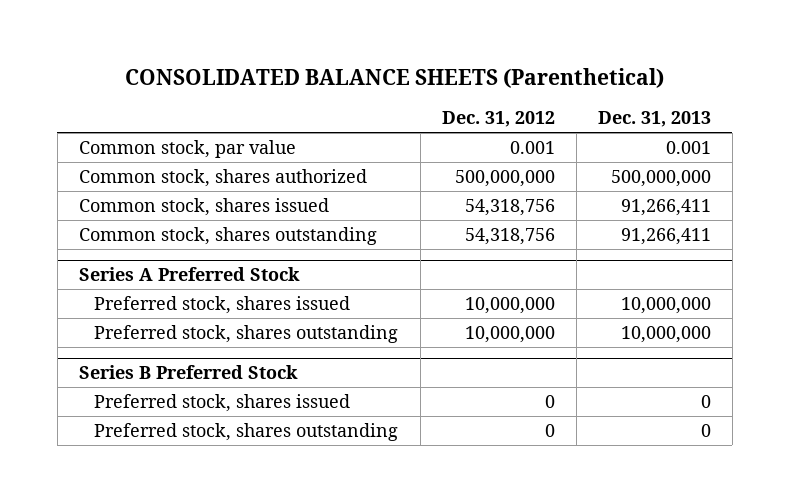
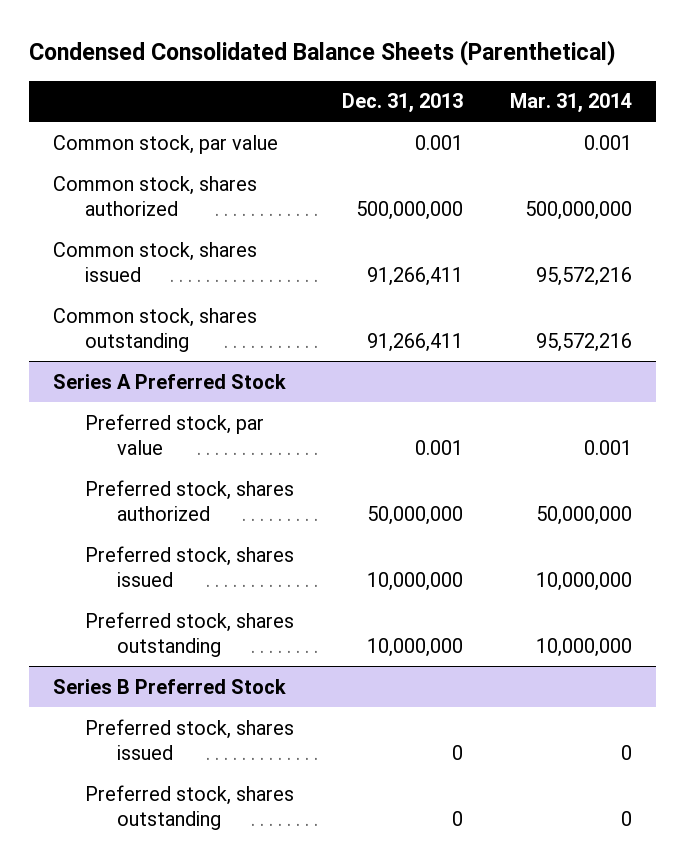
[124,68,664,89] CONSOLIDATED BALANCE SHEETS (Parenthetical) -> [29,40,617,67] Condensed Consolidated Balance Sheets (Parenthetical)
[441,111,555,128] Dec. 31, 2012 -> none
none -> [510,93,633,114] Mar. 31, 2014
none -> [84,413,264,455] Preferred stock, par value
none -> [84,479,294,521] Preferred stock, shares authorized

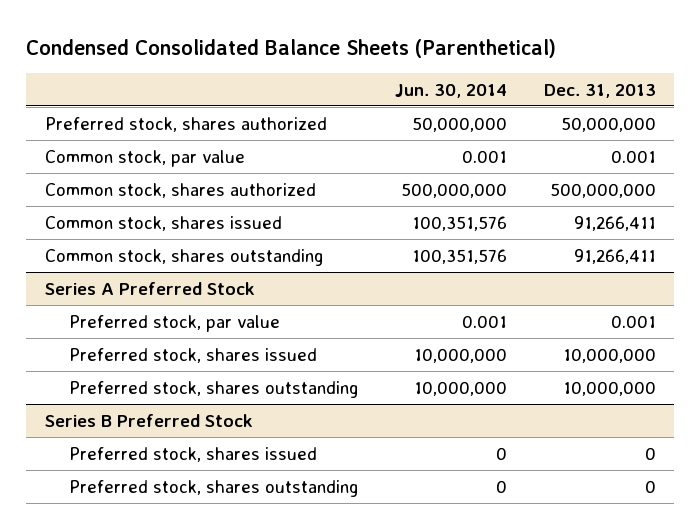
[510,93,633,114] Mar. 31, 2014 -> none
none -> [394,83,507,98] Jun. 30, 2014
none -> [44,116,327,132] Preferred stock, shares authorized
[84,479,294,521] Preferred stock, shares authorized -> none

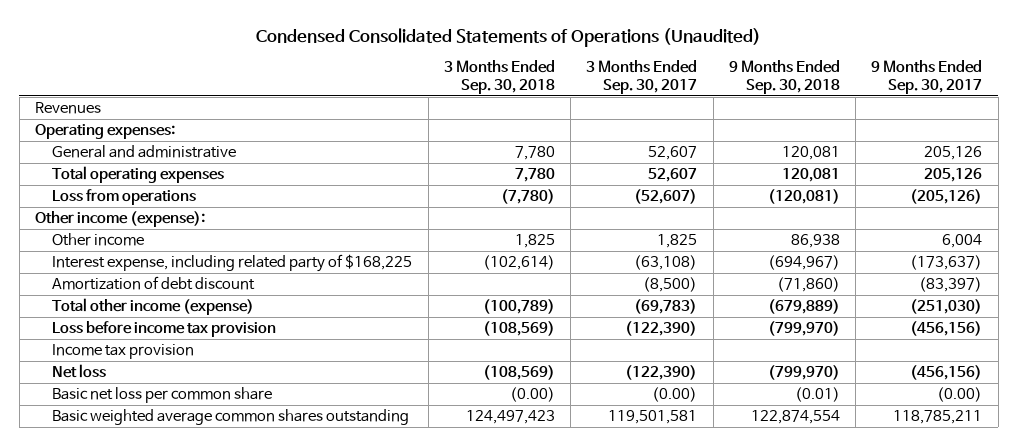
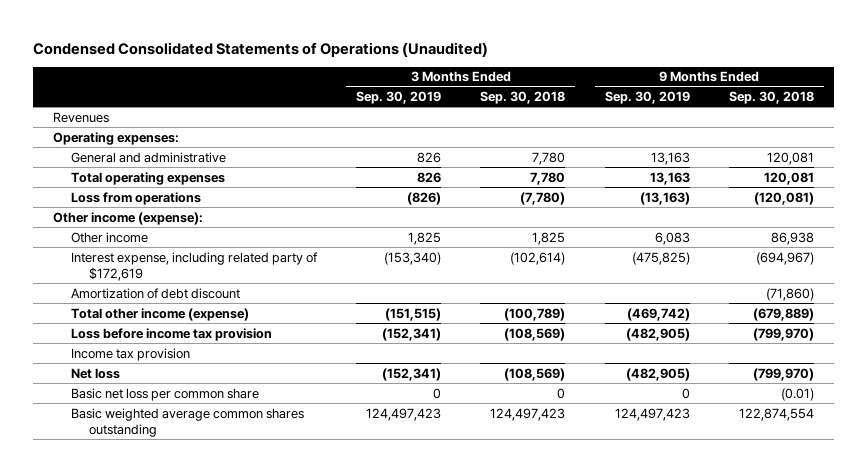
[586,60,698,94] 3 Months Ended Sep. 30, 2017 -> none
[871,60,983,94] 9 Months Ended Sep. 30, 2017 -> none
none -> [356,91,442,105] Sep. 30, 2019
none -> [604,91,690,105] Sep. 30, 2019
[52,254,413,273] Interest expense, including related party of $168,225 -> [70,251,318,281] Interest expense, including related party of $172,619
[509,387,555,403] (0.00) -> [557,387,566,399] 0

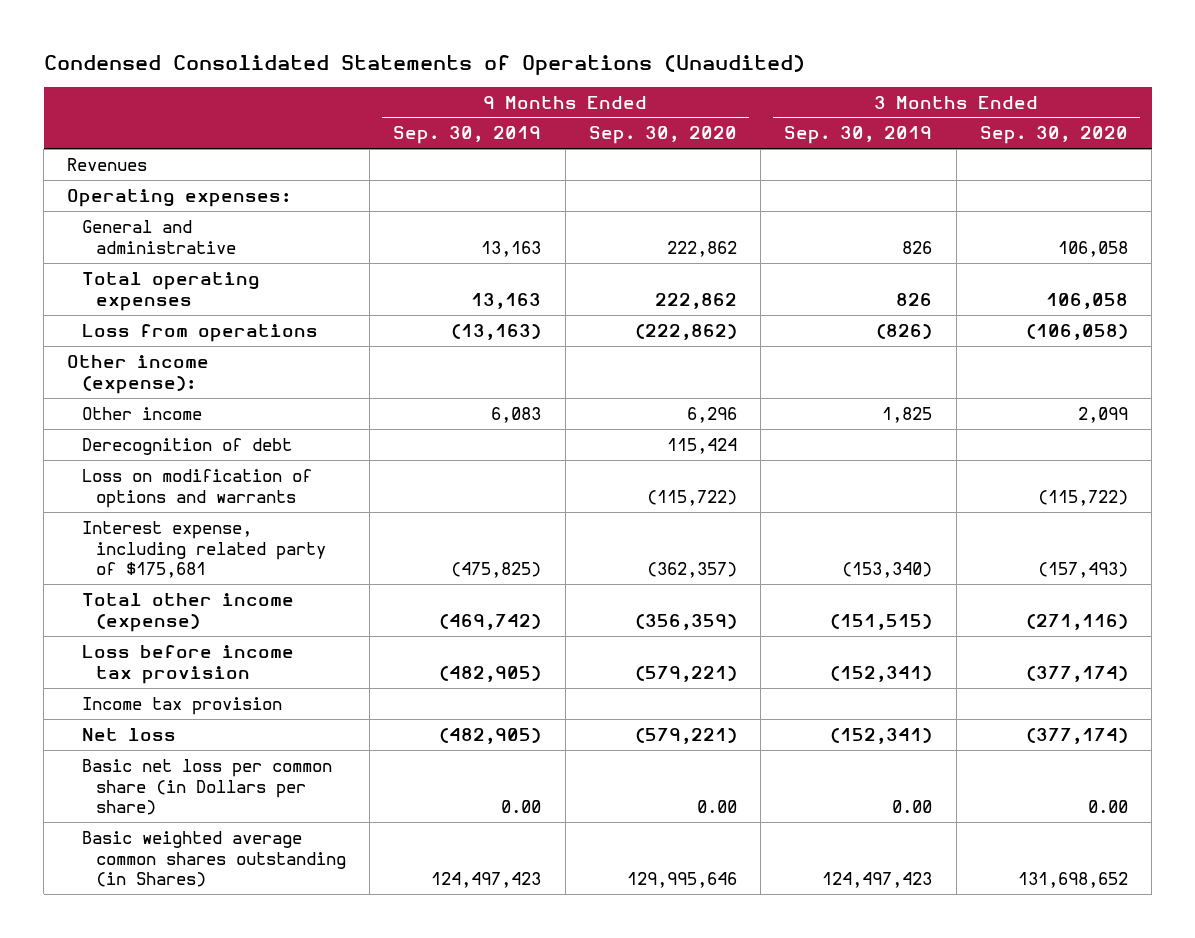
[480,91,566,105] Sep. 30, 2018 -> none
[728,91,814,105] Sep. 30, 2018 -> none
none -> [588,126,737,145] Sep. 30, 2020
none -> [979,126,1128,145] Sep. 30, 2020
[70,287,240,299] Amortization of debt discount -> none
none -> [81,437,292,455] Derecognition of debt
none -> [81,468,312,508] Loss on modification of options and warrants
[70,251,318,281] Interest expense, including related party of $172,619 -> [81,520,326,579] Interest expense, including related party of $175,681
[70,387,259,401] Basic net loss per common share -> [81,758,332,816] Basic net loss per common share (in Dollars per share)
[433,387,442,399] 0 -> [892,800,933,814] 0.00
[681,387,690,399] 0 -> [501,800,542,814] 0.00
[70,407,304,437] Basic weighted average common shares outstanding -> [81,830,346,888] Basic weighted average common shares outstanding (in Shares)

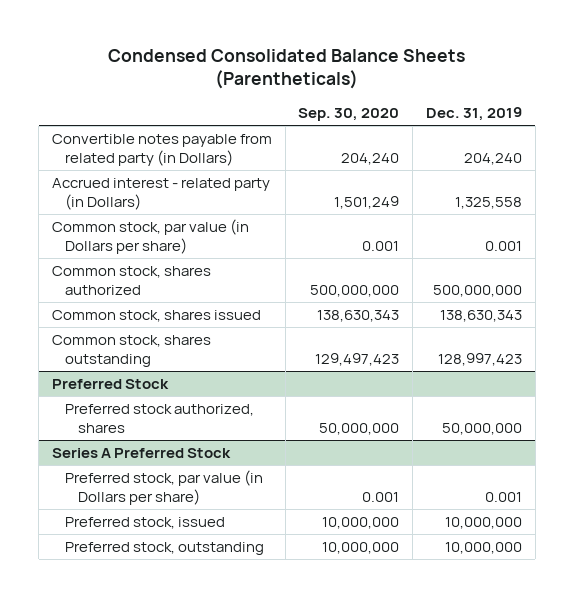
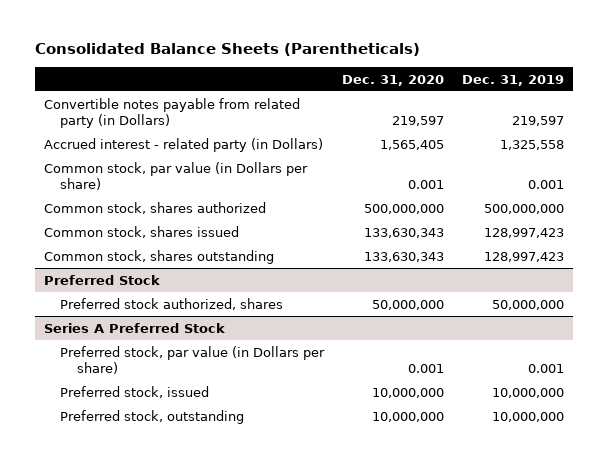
[107,48,465,90] Condensed Consolidated Balance Sheets (Parentheticals) -> [34,43,420,57] Consolidated Balance Sheets (Parentheticals)
[298,108,400,122] Sep. 30, 2020 -> none
none -> [342,74,445,86] Dec. 31, 2020
[464,153,523,166] 204,240 -> [512,115,565,126] 219,597
[440,309,523,322] 138,630,343 -> [484,227,565,238] 128,997,423

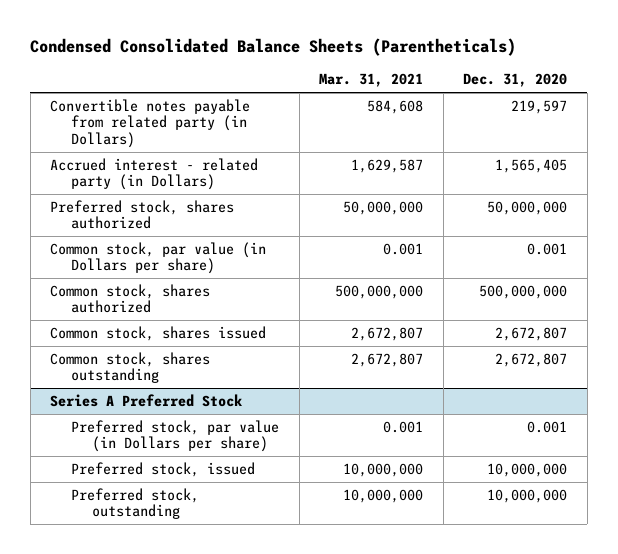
[34,43,420,57] Consolidated Balance Sheets (Parentheticals) -> [30,38,517,57] Condensed Consolidated Balance Sheets (Parentheticals)
[462,74,565,86] Dec. 31, 2019 -> none
none -> [319,73,424,88] Mar. 31, 2021
none -> [50,199,235,230] Preferred stock, shares authorized
[43,274,160,285] Preferred Stock -> none
[60,297,284,310] Preferred stock authorized, shares -> none
[364,227,445,238] 133,630,343 -> [495,326,568,341] 2,672,807
[364,251,445,262] 133,630,343 -> [495,352,568,367] 2,672,807

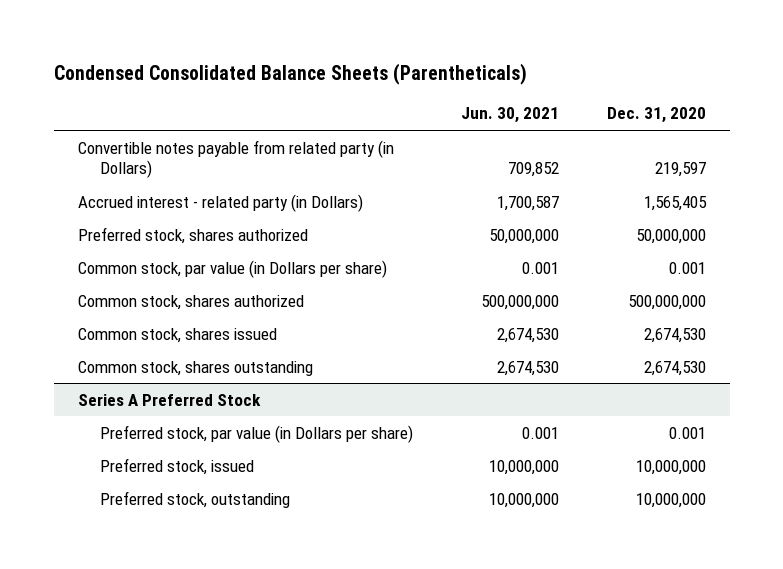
[319,73,424,88] Mar. 31, 2021 -> none
none -> [460,107,559,124] Jun. 30, 2021
[495,326,568,341] 2,672,807 -> [643,327,706,343] 2,674,530
[495,352,568,367] 2,672,807 -> [643,360,706,376] 2,674,530

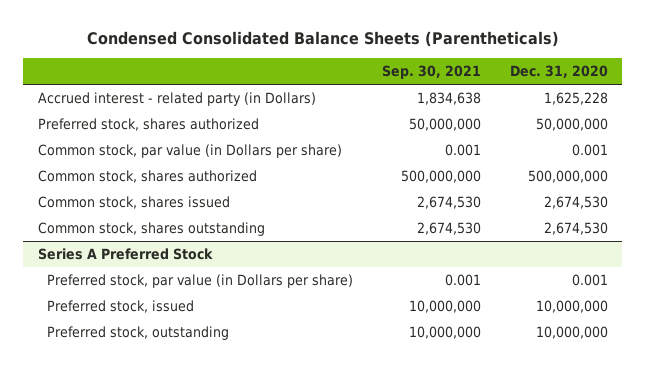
[460,107,559,124] Jun. 30, 2021 -> none
none -> [381,65,481,80] Sep. 30, 2021
[77,139,394,179] Convertible notes payable from related party (in Dollars) -> none
[643,195,707,211] 1,565,405 -> [543,92,608,106] 1,625,228

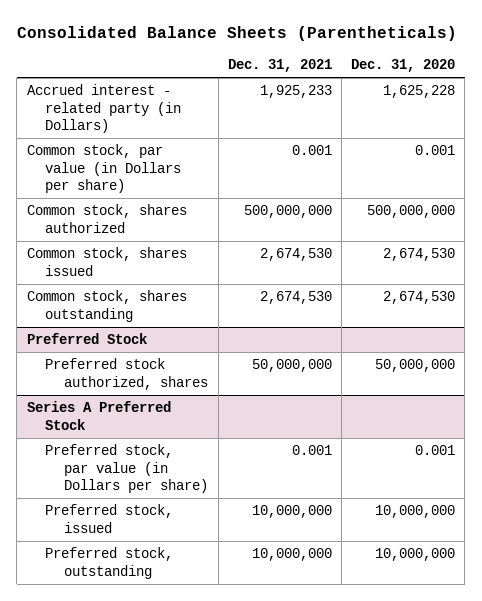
[86,31,559,48] Condensed Consolidated Balance Sheets (Parentheticals) -> [16,26,457,42] Consolidated Balance Sheets (Parentheticals)
[381,65,481,80] Sep. 30, 2021 -> none
none -> [227,59,332,73] Dec. 31, 2021
[37,118,259,132] Preferred stock, shares authorized -> none
none -> [26,333,147,345] Preferred Stock
none -> [45,358,209,390] Preferred stock authorized, shares

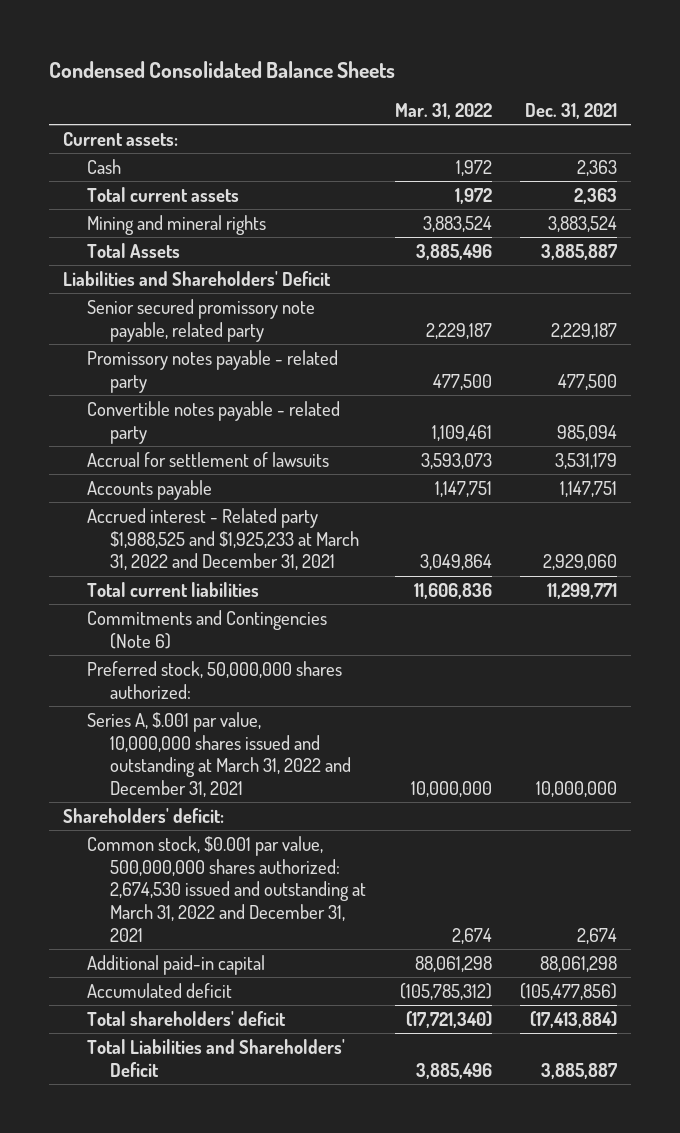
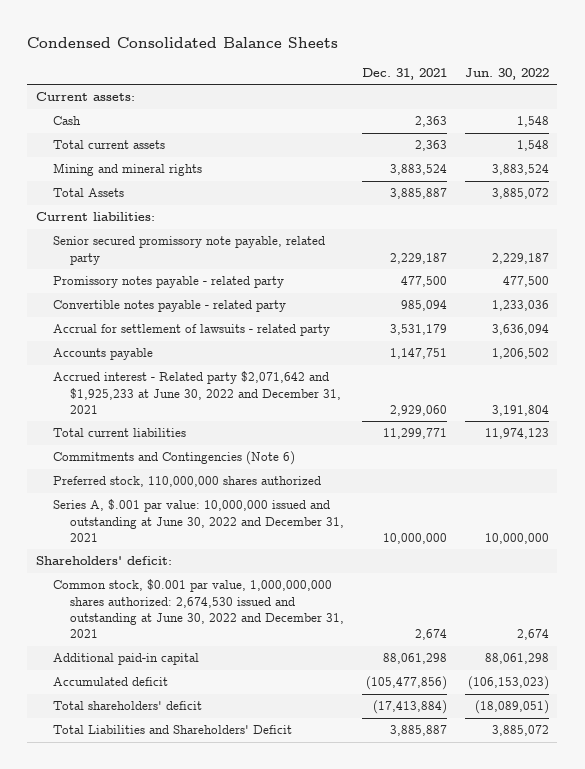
[394,103,492,120] Mar. 31, 2022 -> none
none -> [464,68,549,81] Jun. 30, 2022
[62,270,331,286] Liabilities and Shareholders' Deficit -> none
none -> [36,212,156,222] Current liabilities:
[86,451,329,467] Accrual for settlement of lawsuits -> [53,324,331,337] Accrual for settlement of lawsuits - related party
[86,507,360,571] Accrued interest - Related party $1,988,525 and $1,925,233 at March 31, 2022 and December 31, 2021 -> [53,371,342,415] Accrued interest - Related party $2,071,642 and $1,925,233 at June 30, 2022 and December 31, 2021
[86,660,342,699] Preferred stock, 50,000,000 shares authorized: -> [53,476,322,488] Preferred stock, 110,000,000 shares authorized
[86,711,352,798] Series A, $.001 par value, 10,000,000 shares issued and outstanding at March 31, 2022 and December 31, 2021 -> [53,499,345,543] Series A, $.001 par value: 10,000,000 issued and outstanding at June 30, 2022 and December 31, 2021
[86,835,367,943] Common stock, $0.001 par value, 500,000,000 shares authorized: 2,674,530 issued and outstanding at March 31, 2022 and December 31, 2021 -> [53,579,345,639] Common stock, $0.001 par value, 1,000,000,000 shares authorized: 2,674,530 issued and outstanding at June 30, 2022 and December 31, 2021

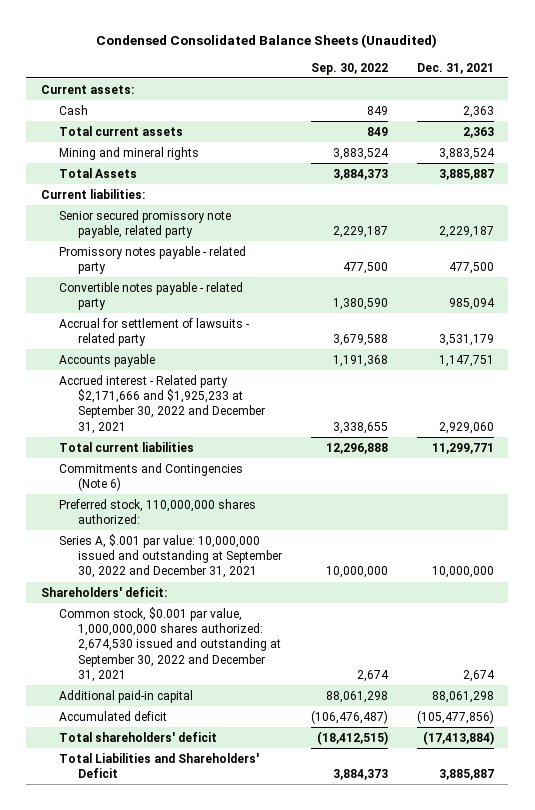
[27,36,339,48] Condensed Consolidated Balance Sheets -> [96,33,438,48] Condensed Consolidated Balance Sheets (Unaudited)
[464,68,549,81] Jun. 30, 2022 -> none
none -> [310,62,388,75] Sep. 30, 2022
[53,371,342,415] Accrued interest - Related party $2,071,642 and $1,925,233 at June 30, 2022 and December 31, 2021 -> [59,374,265,434] Accrued interest - Related party $2,171,666 and $1,925,233 at September 30, 2022 and December 31, 2021
[53,476,322,488] Preferred stock, 110,000,000 shares authorized -> [59,498,257,525] Preferred stock, 110,000,000 shares authorized:
[53,499,345,543] Series A, $.001 par value: 10,000,000 issued and outstanding at June 30, 2022 and December 31, 2021 -> [59,533,282,579] Series A, $.001 par value: 10,000,000 issued and outstanding at September 30, 2022 and December 31, 2021
[53,579,345,639] Common stock, $0.001 par value, 1,000,000,000 shares authorized: 2,674,530 issued and outstanding at June 30, 2022 and December 31, 2021 -> [59,606,281,682] Common stock, $0.001 par value, 1,000,000,000 shares authorized: 2,674,530 issued and outstanding at September 30, 2022 and December 31, 2021

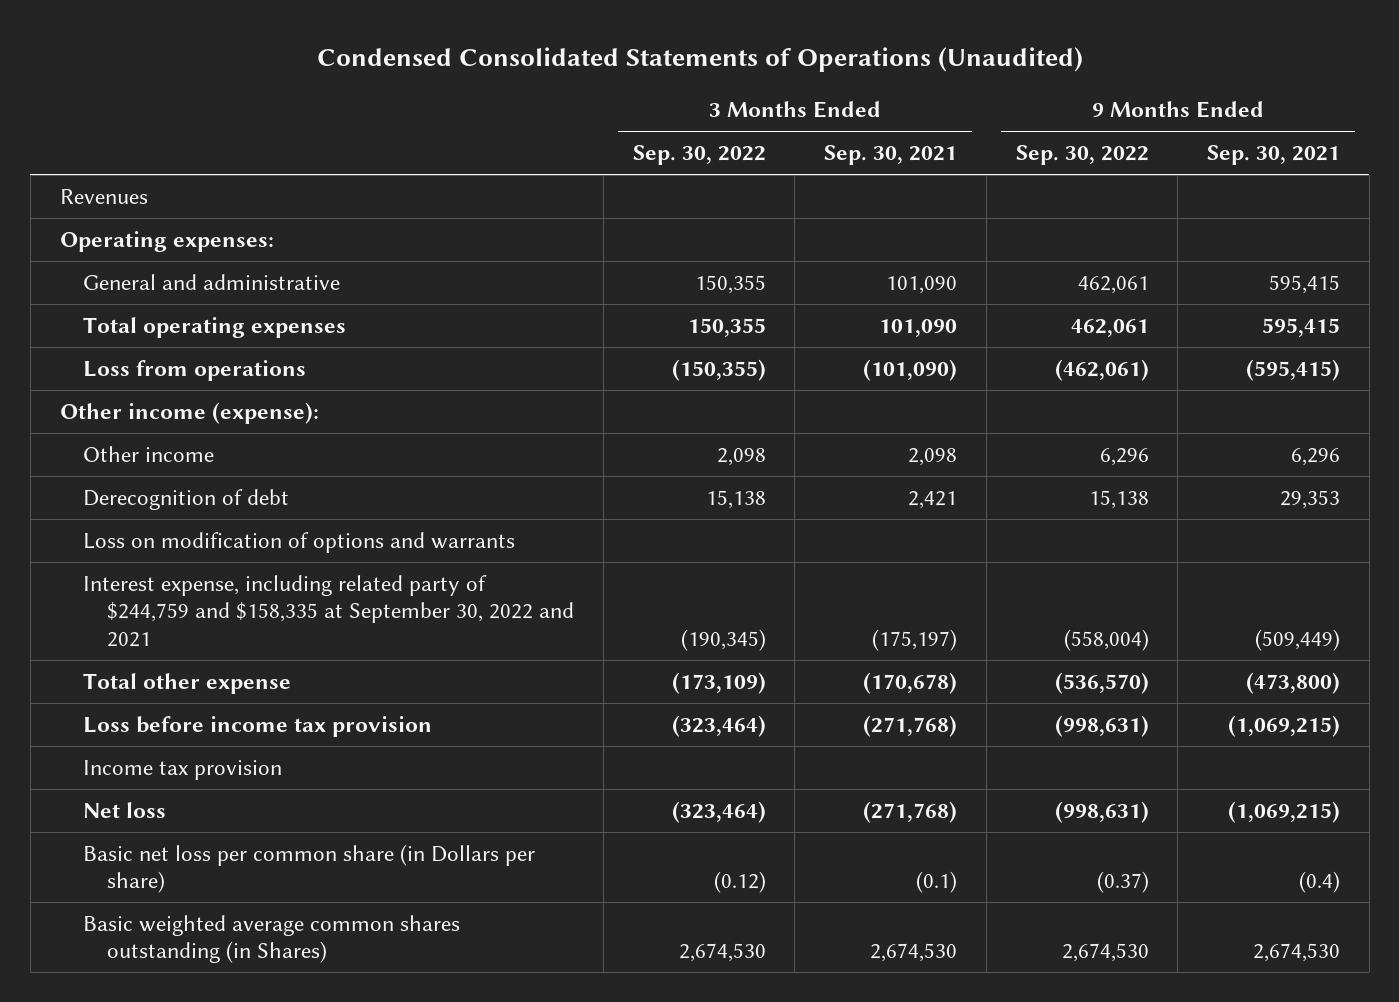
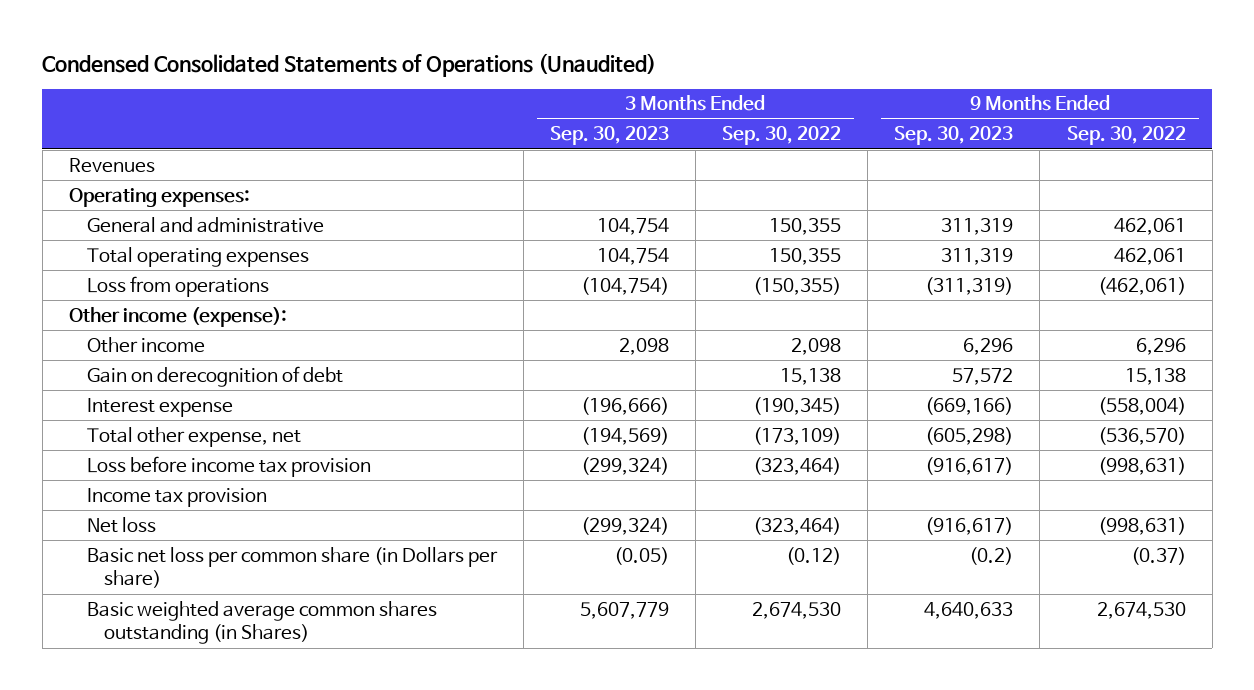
[824,145,958,166] Sep. 30, 2021 -> none
[1206,145,1340,166] Sep. 30, 2021 -> none
none -> [549,126,669,146] Sep. 30, 2023
none -> [894,126,1014,146] Sep. 30, 2023
[83,531,516,553] Loss on modification of options and warrants -> none
[83,488,290,510] Derecognition of debt -> [86,365,343,387] Gain on derecognition of debt
[83,574,575,647] Interest expense, including related party of $244,759 and $158,335 at September 30, 2022 and 2021 -> [86,397,233,417] Interest expense
[83,672,292,694] Total other expense -> [86,426,301,447] Total other expense, net

